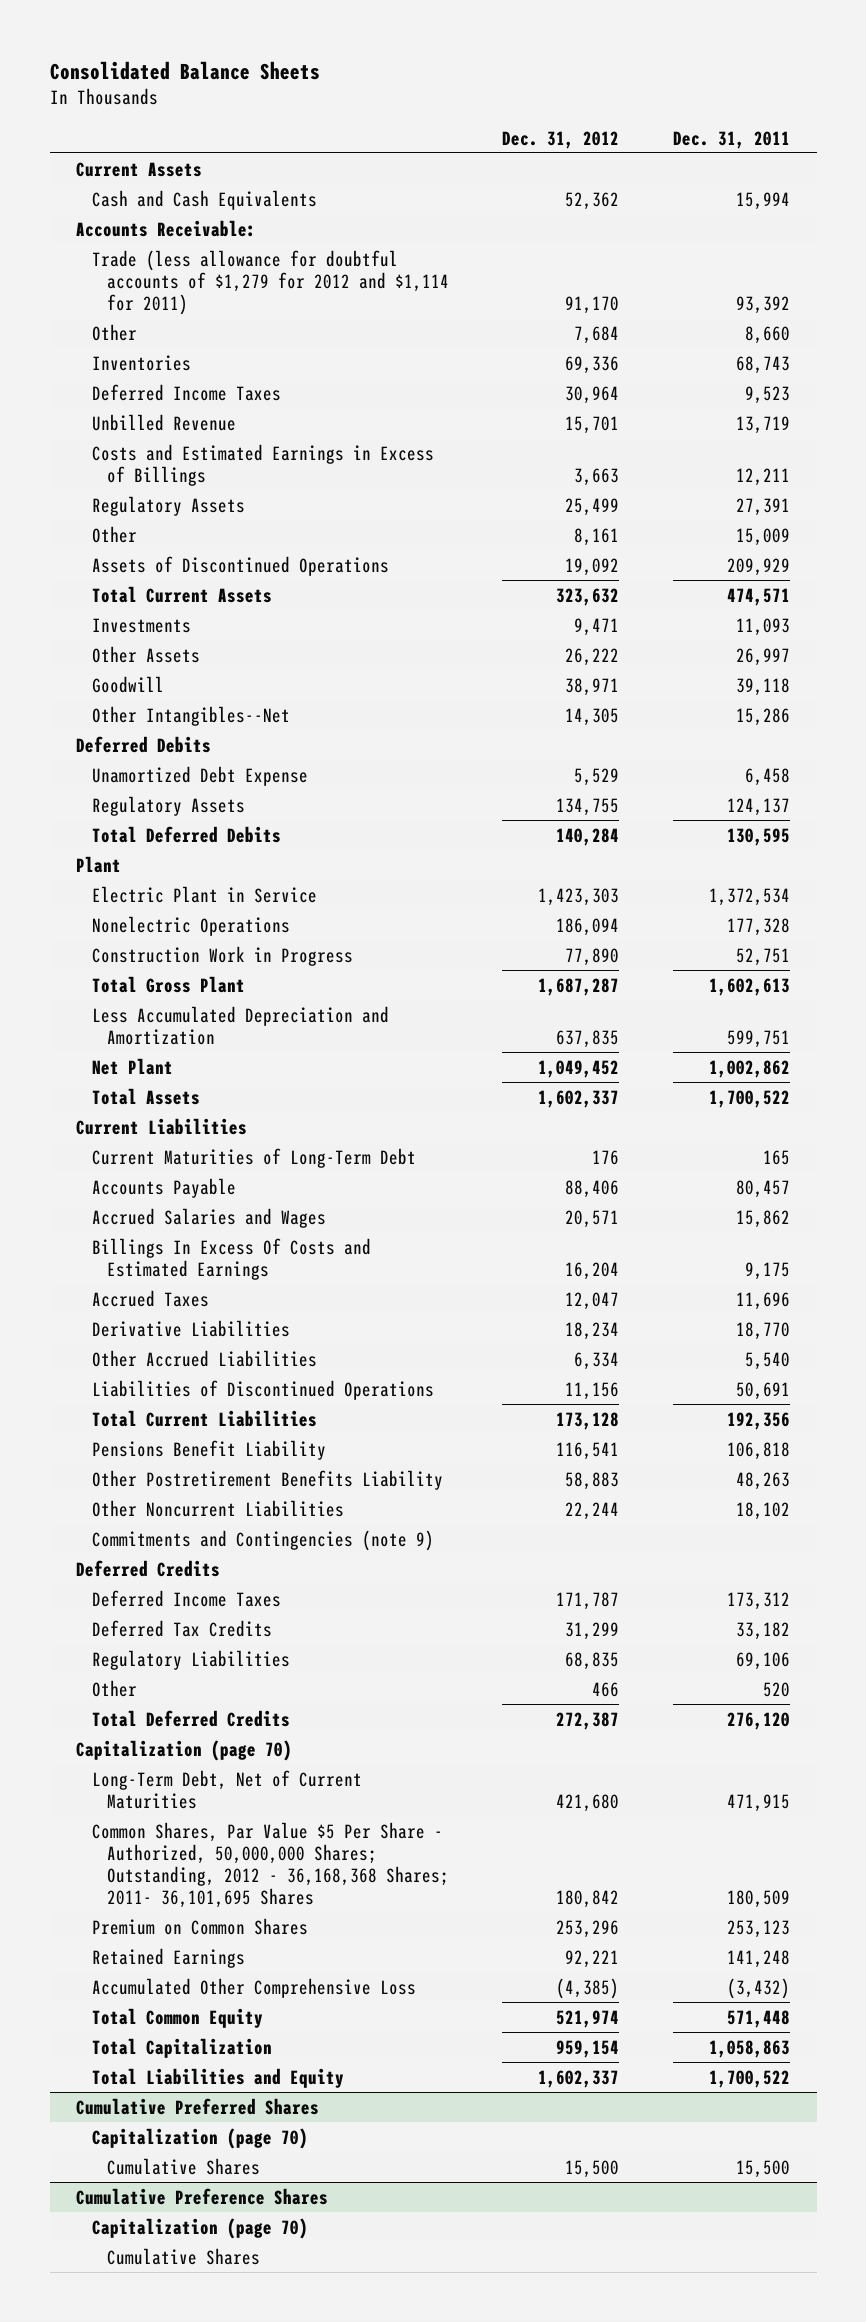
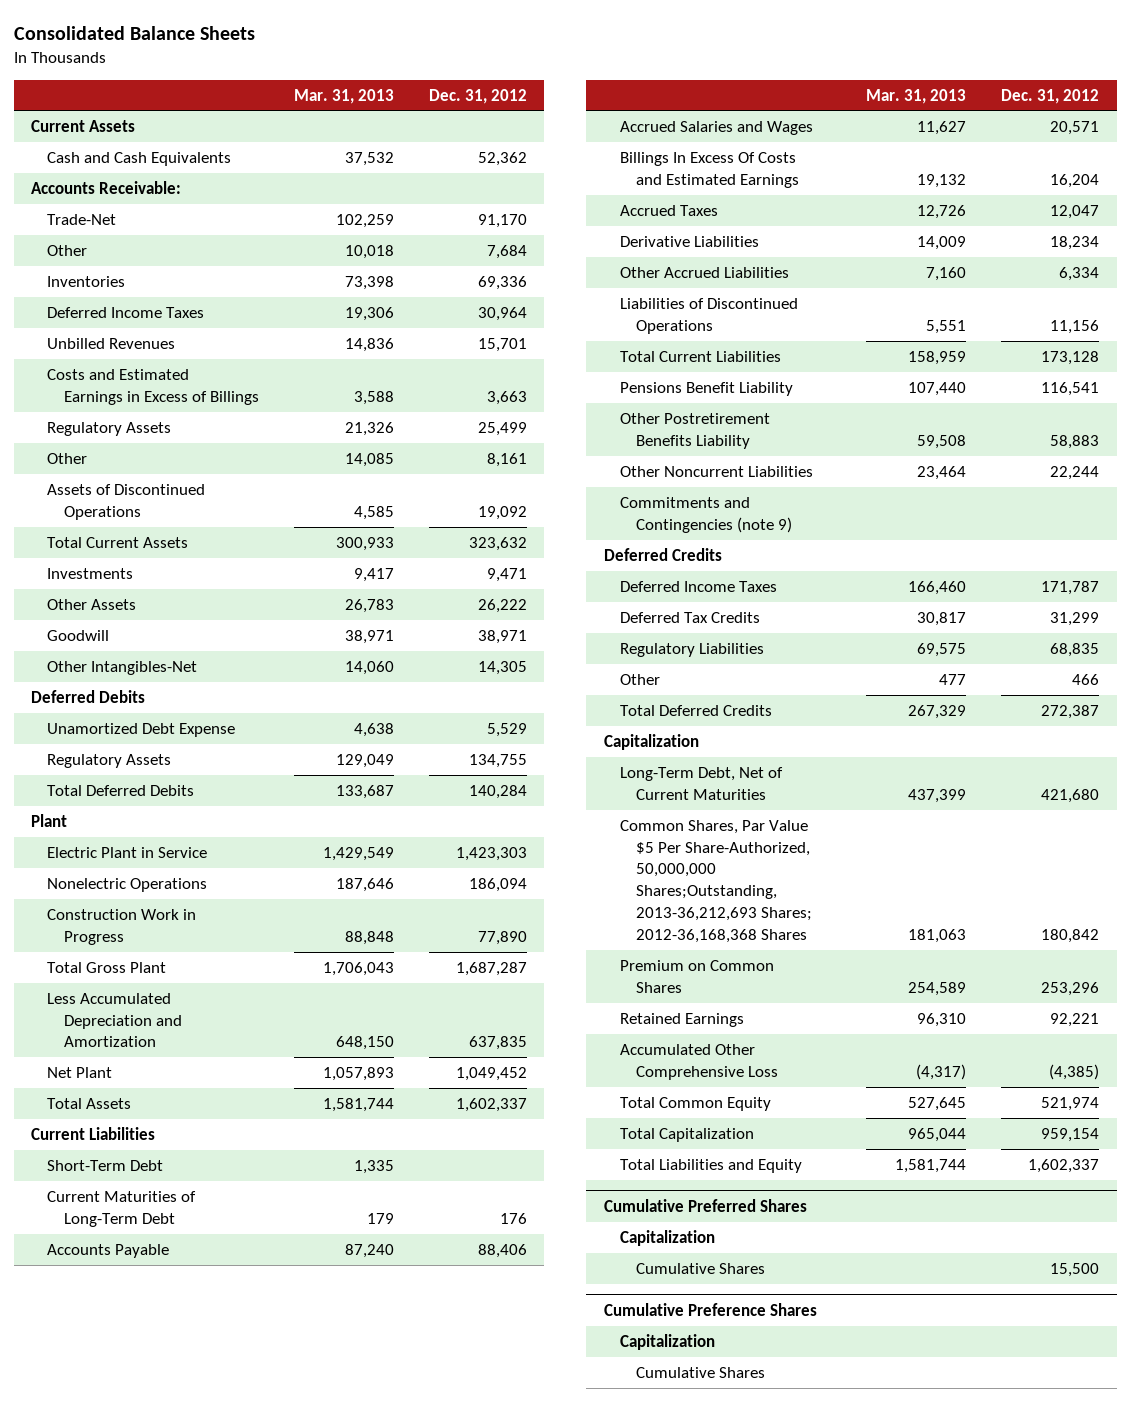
[672,130,790,149] Dec. 31, 2011 -> none
none -> [293,88,394,104] Mar. 31, 2013
[91,249,449,315] Trade (less allowance for doubtful accounts of $1,279 for 2012 and $1,114 for 2011) -> [47,213,117,225] Trade-Net
[91,413,236,431] Unbilled Revenue -> [47,337,176,349] Unbilled Revenues
[91,705,290,726] Other Intangibles--Net -> [47,660,198,675] Other Intangibles-Net
none -> [47,1159,164,1171] Short-Term Debt
[76,1739,293,1761] Capitalization (page 70) -> [603,733,699,750] Capitalization
[91,1821,449,1909] Common Shares, Par Value $5 Per Share - Authorized, 50,000,000 Shares; Outstanding, 2012 - 36,168,368 Shares; 2011- 36,101,695 Shares -> [619,819,813,943] Common Shares, Par Value $5 Per Share-Authorized, 50,000,000 Shares;Outstanding, 2013-36,212,693 Shares; 2012-36,168,368 Shares
[91,2127,308,2149] Capitalization (page 70) -> [619,1229,715,1246] Capitalization
[91,2217,308,2239] Capitalization (page 70) -> [619,1333,715,1350] Capitalization

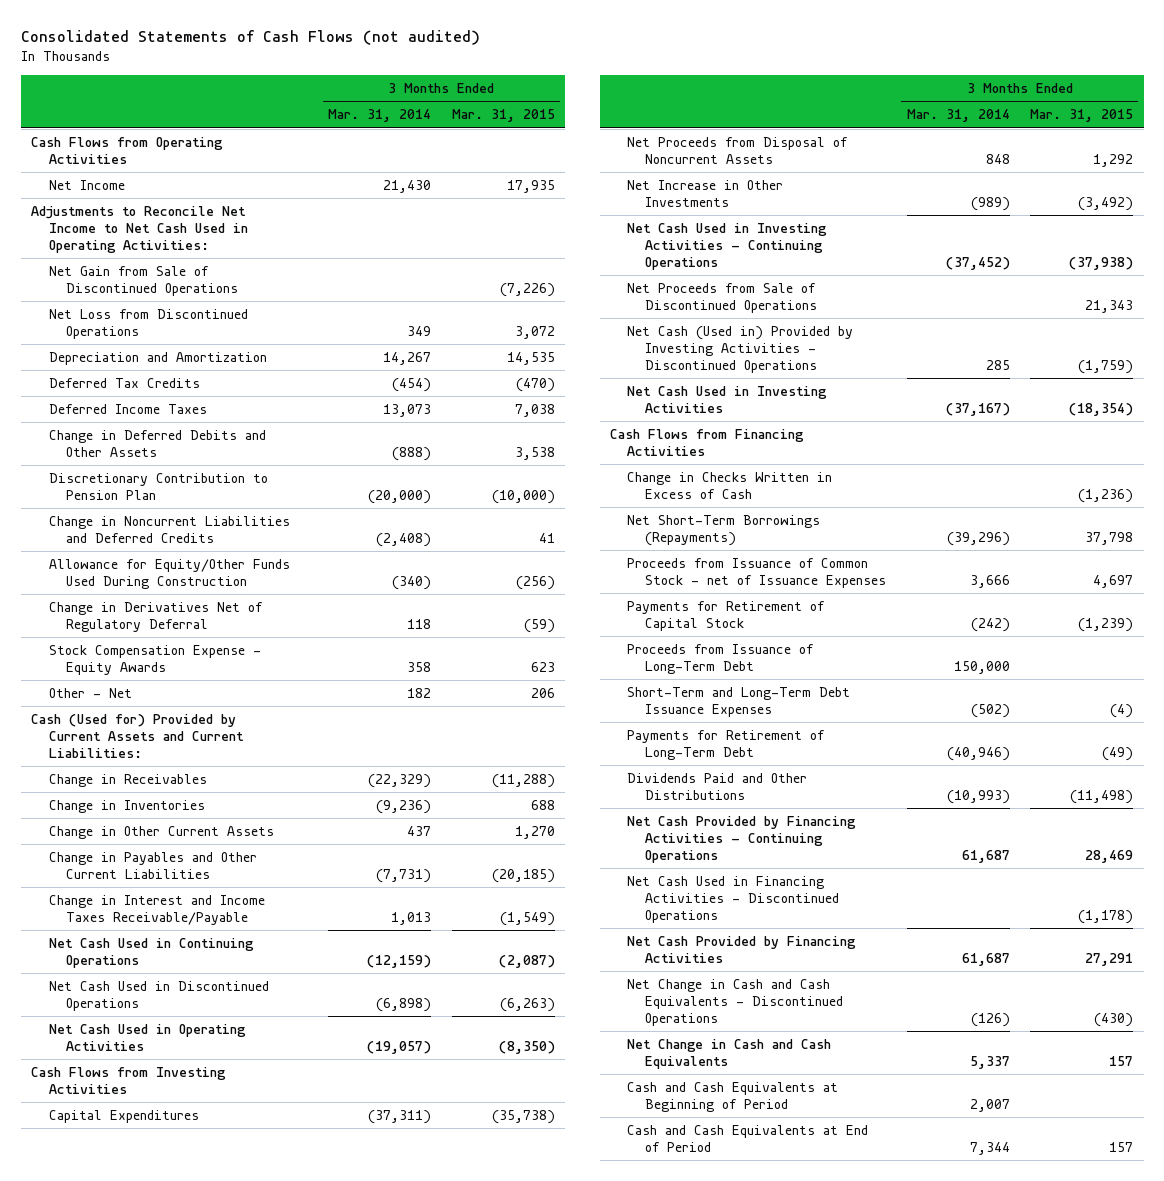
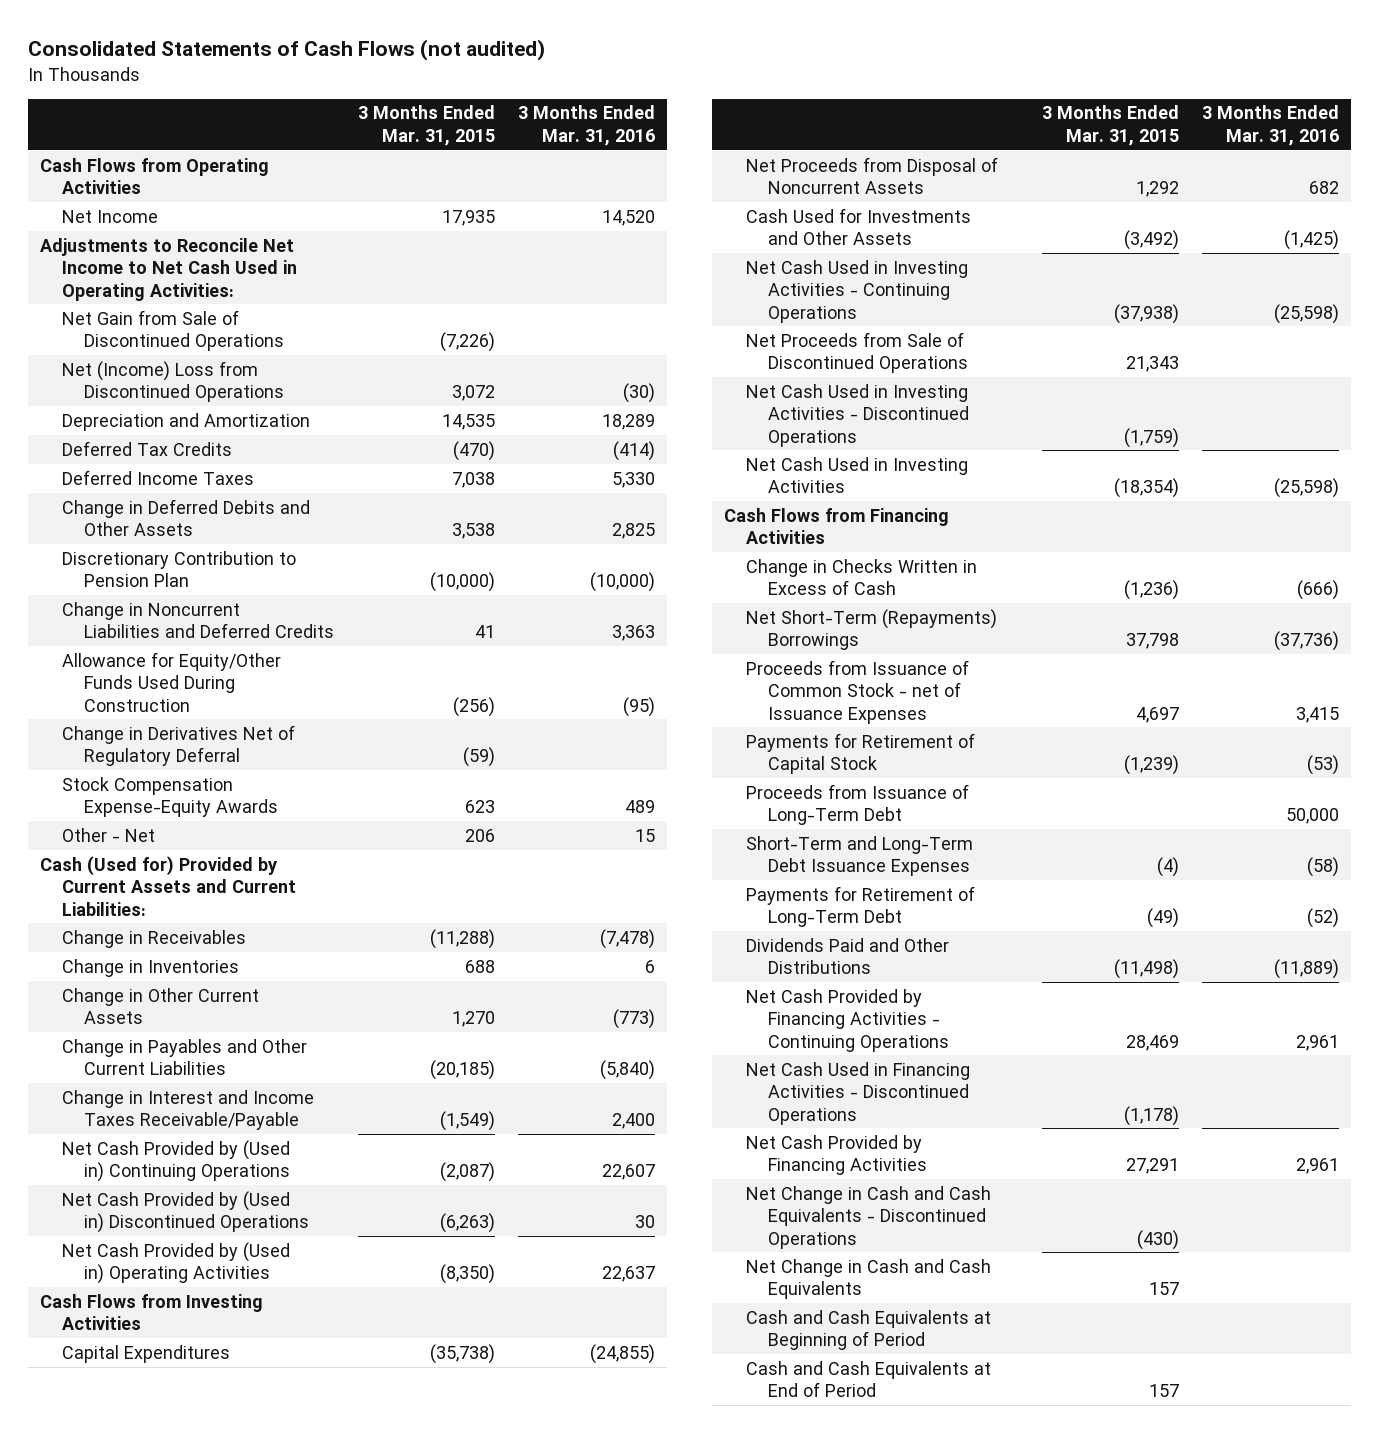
[327,109,431,123] Mar. 31, 2014 -> none
none -> [518,105,656,146] 3 Months Ended Mar. 31, 2016
[48,308,248,339] Net Loss from Discontinued Operations -> [62,360,285,403] Net (Income) Loss from Discontinued Operations
[48,644,261,675] Stock Compensation Expense - Equity Awards -> [62,776,279,818] Stock Compensation Expense-Equity Awards
[48,937,254,968] Net Cash Used in Continuing Operations -> [62,1139,291,1183] Net Cash Provided by (Used in) Continuing Operations
[48,980,269,1011] Net Cash Used in Discontinued Operations -> [62,1190,310,1234] Net Cash Provided by (Used in) Discontinued Operations
[48,1023,246,1051] Net Cash Used in Operating Activities -> [62,1241,291,1285] Net Cash Provided by (Used in) Operating Activities
[627,179,784,207] Net Increase in Other Investments -> [745,207,971,246] Cash Used for Investments and Other Assets
[627,325,854,373] Net Cash (Used in) Provided by Investing Activities - Discontinued Operations -> [745,383,970,447] Net Cash Used in Investing Activities - Discontinued Operations
[627,514,821,546] Net Short-Term Borrowings (Repayments) -> [745,608,997,651] Net Short-Term (Repayments) Borrowings

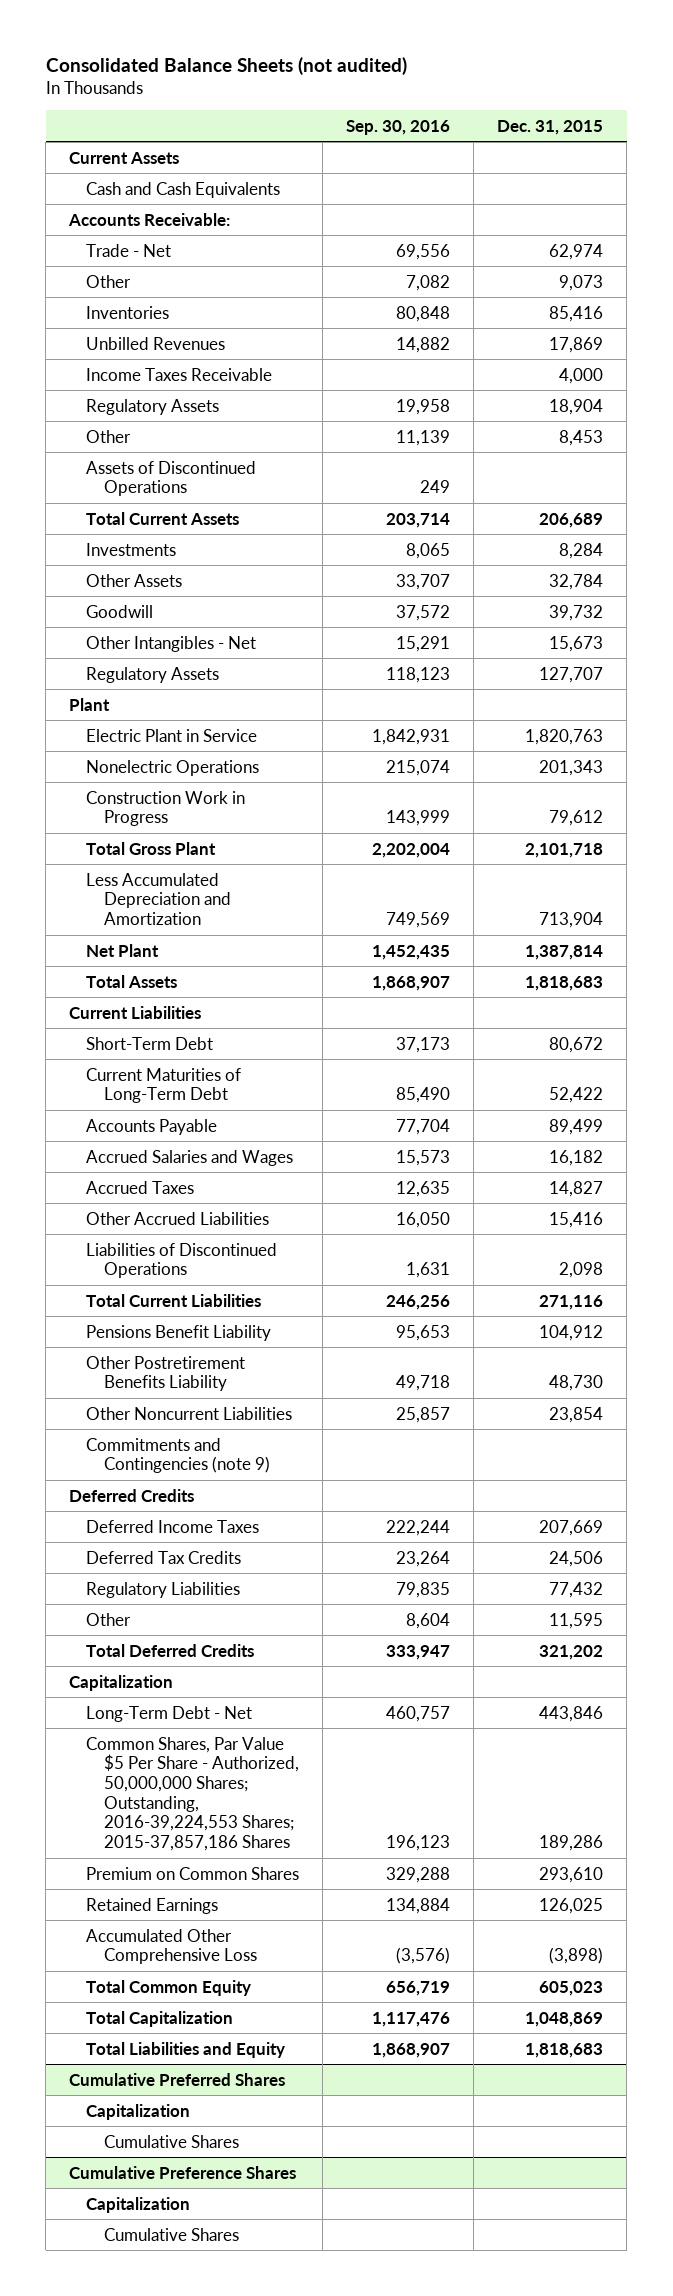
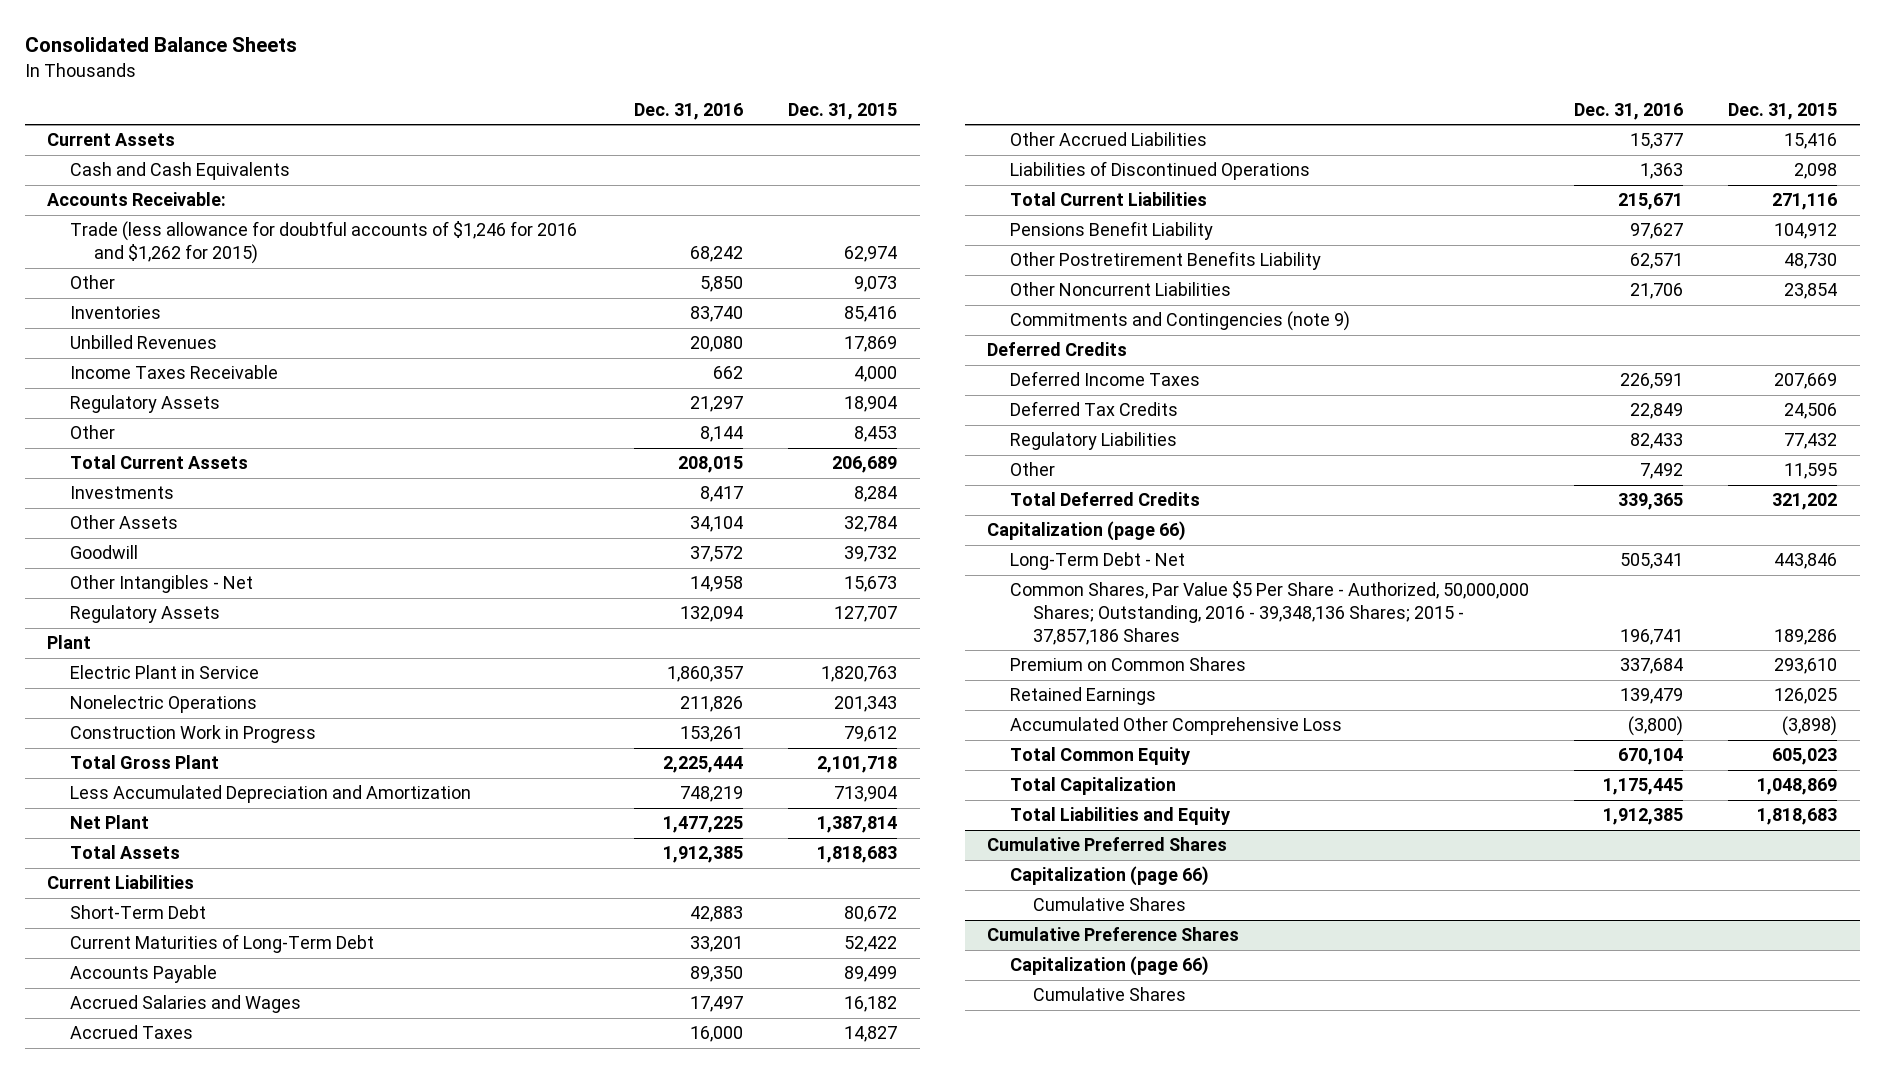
[45,56,407,75] Consolidated Balance Sheets (not audited) -> [24,37,297,53] Consolidated Balance Sheets
[346,119,451,135] Sep. 30, 2016 -> none
none -> [634,102,744,120] Dec. 31, 2016
[86,243,172,257] Trade - Net -> [70,221,578,265] Trade (less allowance for doubtful accounts of $1,246 for 2016 and $1,262 for 2015)
[86,460,257,497] Assets of Discontinued Operations -> none
[69,1674,174,1691] Capitalization -> [986,521,1186,542] Capitalization (page 66)
[86,1736,299,1851] Common Shares, Par Value $5 Per Share - Authorized, 50,000,000 Shares; Outstanding, 2016-39,224,553 Shares; 2015-37,857,186 Shares -> [1010,581,1530,645] Common Shares, Par Value $5 Per Share - Authorized, 50,000,000 Shares; Outstanding, 2016 - 39,348,136 Shares; 2015 - 37,857,186 Shares
[86,2103,191,2120] Capitalization -> [1010,866,1210,887] Capitalization (page 66)
[86,2196,191,2213] Capitalization -> [1010,956,1210,977] Capitalization (page 66)

